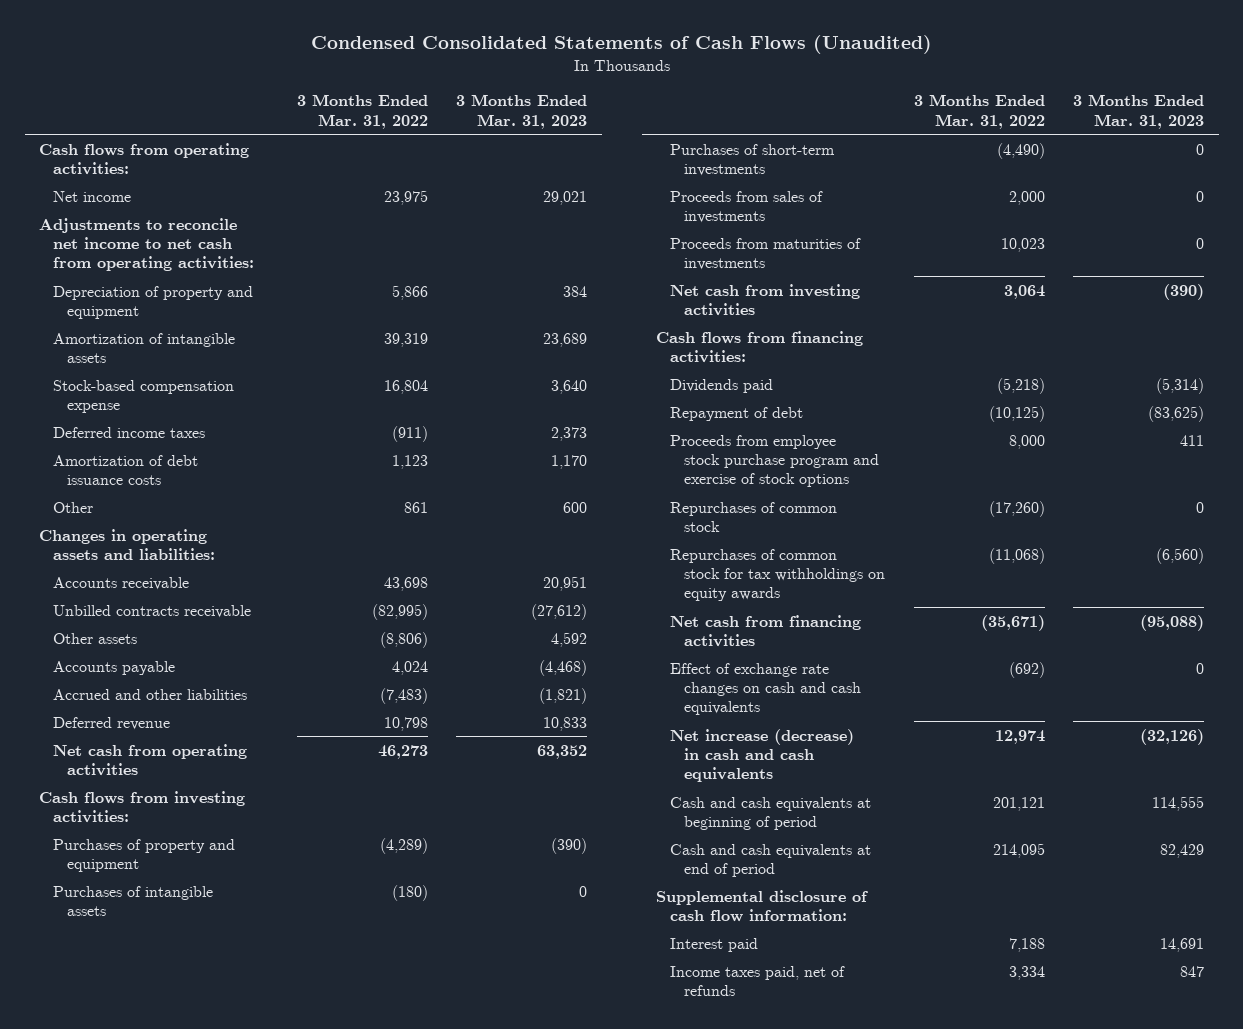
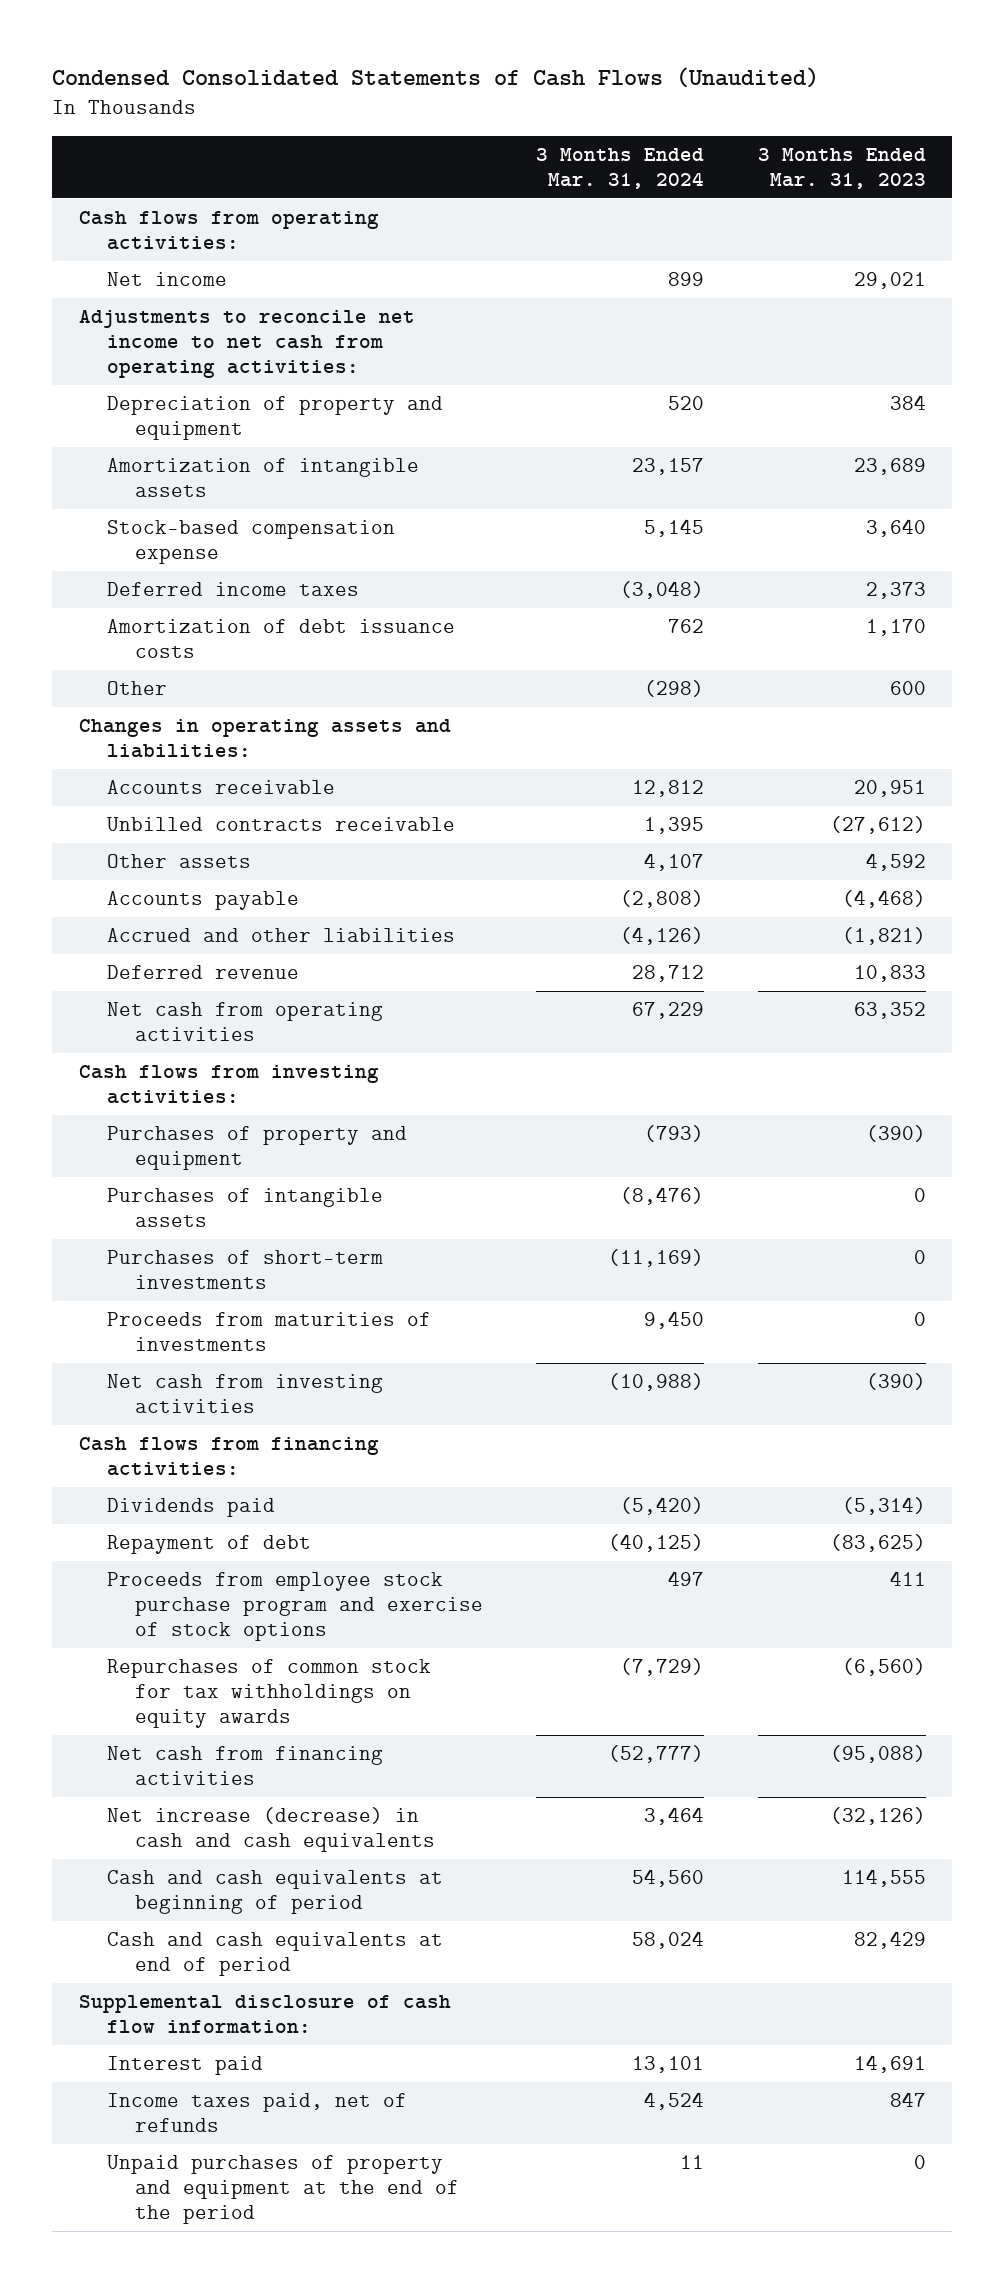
[296,94,428,129] 3 Months Ended Mar. 31, 2022 -> none
none -> [536,147,705,189] 3 Months Ended Mar. 31, 2024
[669,190,823,223] Proceeds from sales of investments -> none
[669,501,837,532] Repurchases of common stock -> none
[669,662,861,716] Effect of exchange rate changes on cash and cash equivalents -> none
none -> [106,2155,459,2225] Unpaid purchases of property and equipment at the end of the period

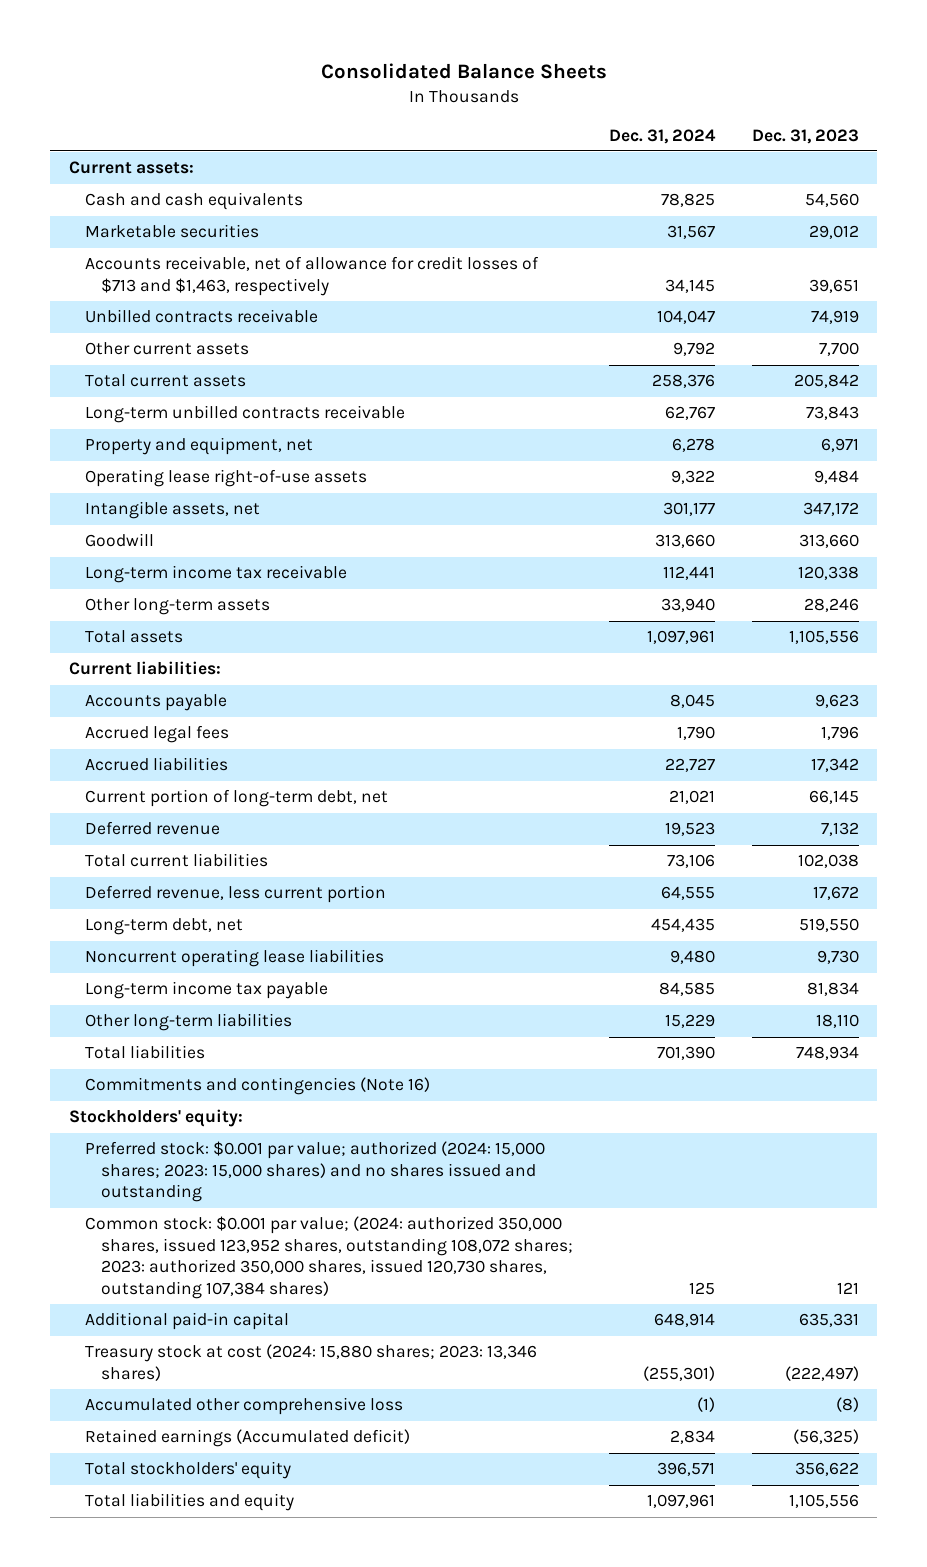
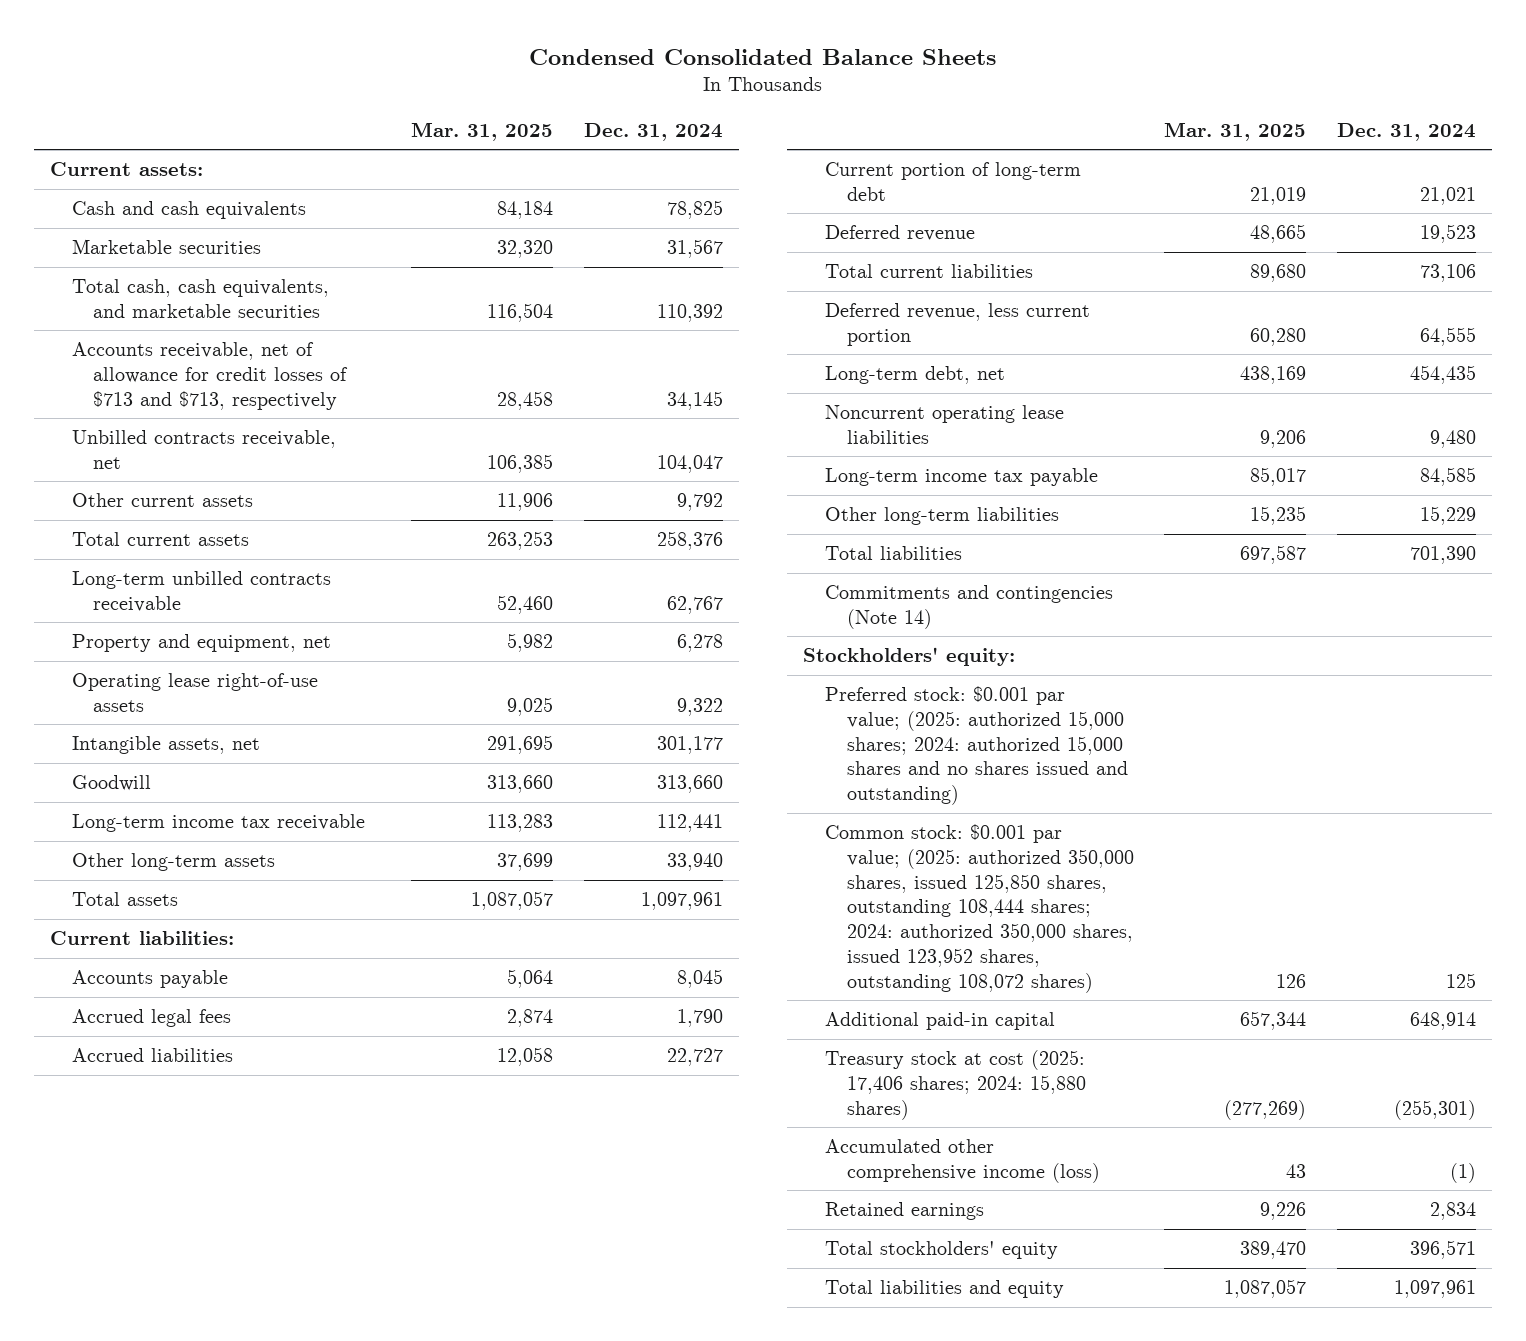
[320,62,607,79] Consolidated Balance Sheets -> [529,48,997,65] Condensed Consolidated Balance Sheets
[751,128,859,144] Dec. 31, 2023 -> none
none -> [411,121,554,141] Mar. 31, 2025
none -> [71,279,329,318] Total cash, cash equivalents, and marketable securities
[84,256,539,296] Accounts receivable, net of allowance for credit losses of $713 and $1,463, respectively -> [71,342,349,410] Accounts receivable, net of allowance for credit losses of $713 and $713, respectively
[84,309,318,324] Unbilled contracts receivable -> [71,430,336,469] Unbilled contracts receivable, net
[84,789,388,808] Current portion of long-term debt, net -> [824,162,1081,201] Current portion of long-term debt
[84,1077,430,1096] Commitments and contingencies (Note 16) -> [824,585,1113,629] Commitments and contingencies (Note 14)
[84,1141,545,1203] Preferred stock: $0.001 par value; authorized (2024: 15,000 shares; 2023: 15,000 shares) and no shares issued and outstanding -> [824,686,1128,806] Preferred stock: $0.001 par value; (2025: authorized 15,000 shares; 2024: authorized 15,000 shares and no shares issued and outstanding)
[84,1216,573,1299] Common stock: $0.001 par value; (2024: authorized 350,000 shares, issued 123,952 shares, outstanding 108,072 shares; 2023: authorized 350,000 shares, issued 120,730 shares, outstanding 107,384 shares) -> [824,824,1134,993] Common stock: $0.001 par value; (2025: authorized 350,000 shares, issued 125,850 shares, outstanding 108,444 shares; 2024: authorized 350,000 shares, issued 123,952 shares, outstanding 108,072 shares)
[84,1344,537,1381] Treasury stock at cost (2024: 15,880 shares; 2023: 13,346 shares) -> [824,1050,1086,1120] Treasury stock at cost (2025: 17,406 shares; 2024: 15,880 shares)
[84,1397,403,1416] Accumulated other comprehensive loss -> [824,1139,1100,1183] Accumulated other comprehensive income (loss)
[84,1429,410,1448] Retained earnings (Accumulated deficit) -> [824,1202,984,1221] Retained earnings

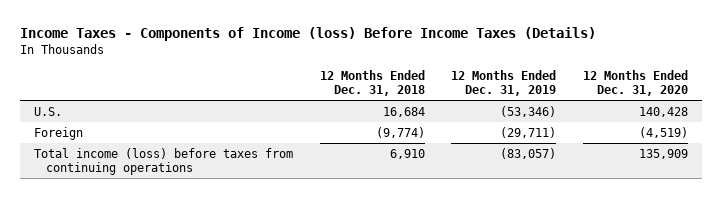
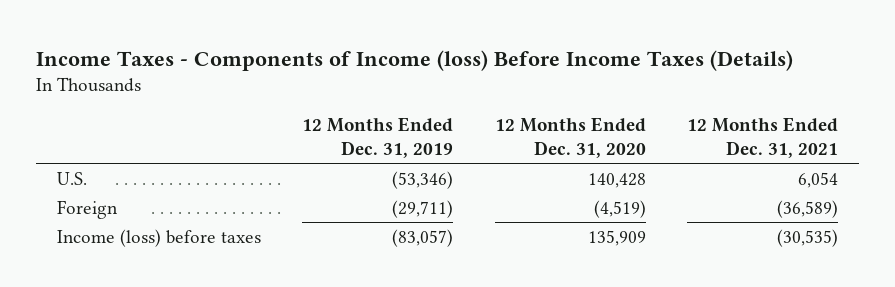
[319,70,425,97] 12 Months Ended Dec. 31, 2018 -> none
none -> [687,117,839,159] 12 Months Ended Dec. 31, 2021
[33,147,293,175] Total income (loss) before taxes from continuing operations -> [56,228,261,247] Income (loss) before taxes

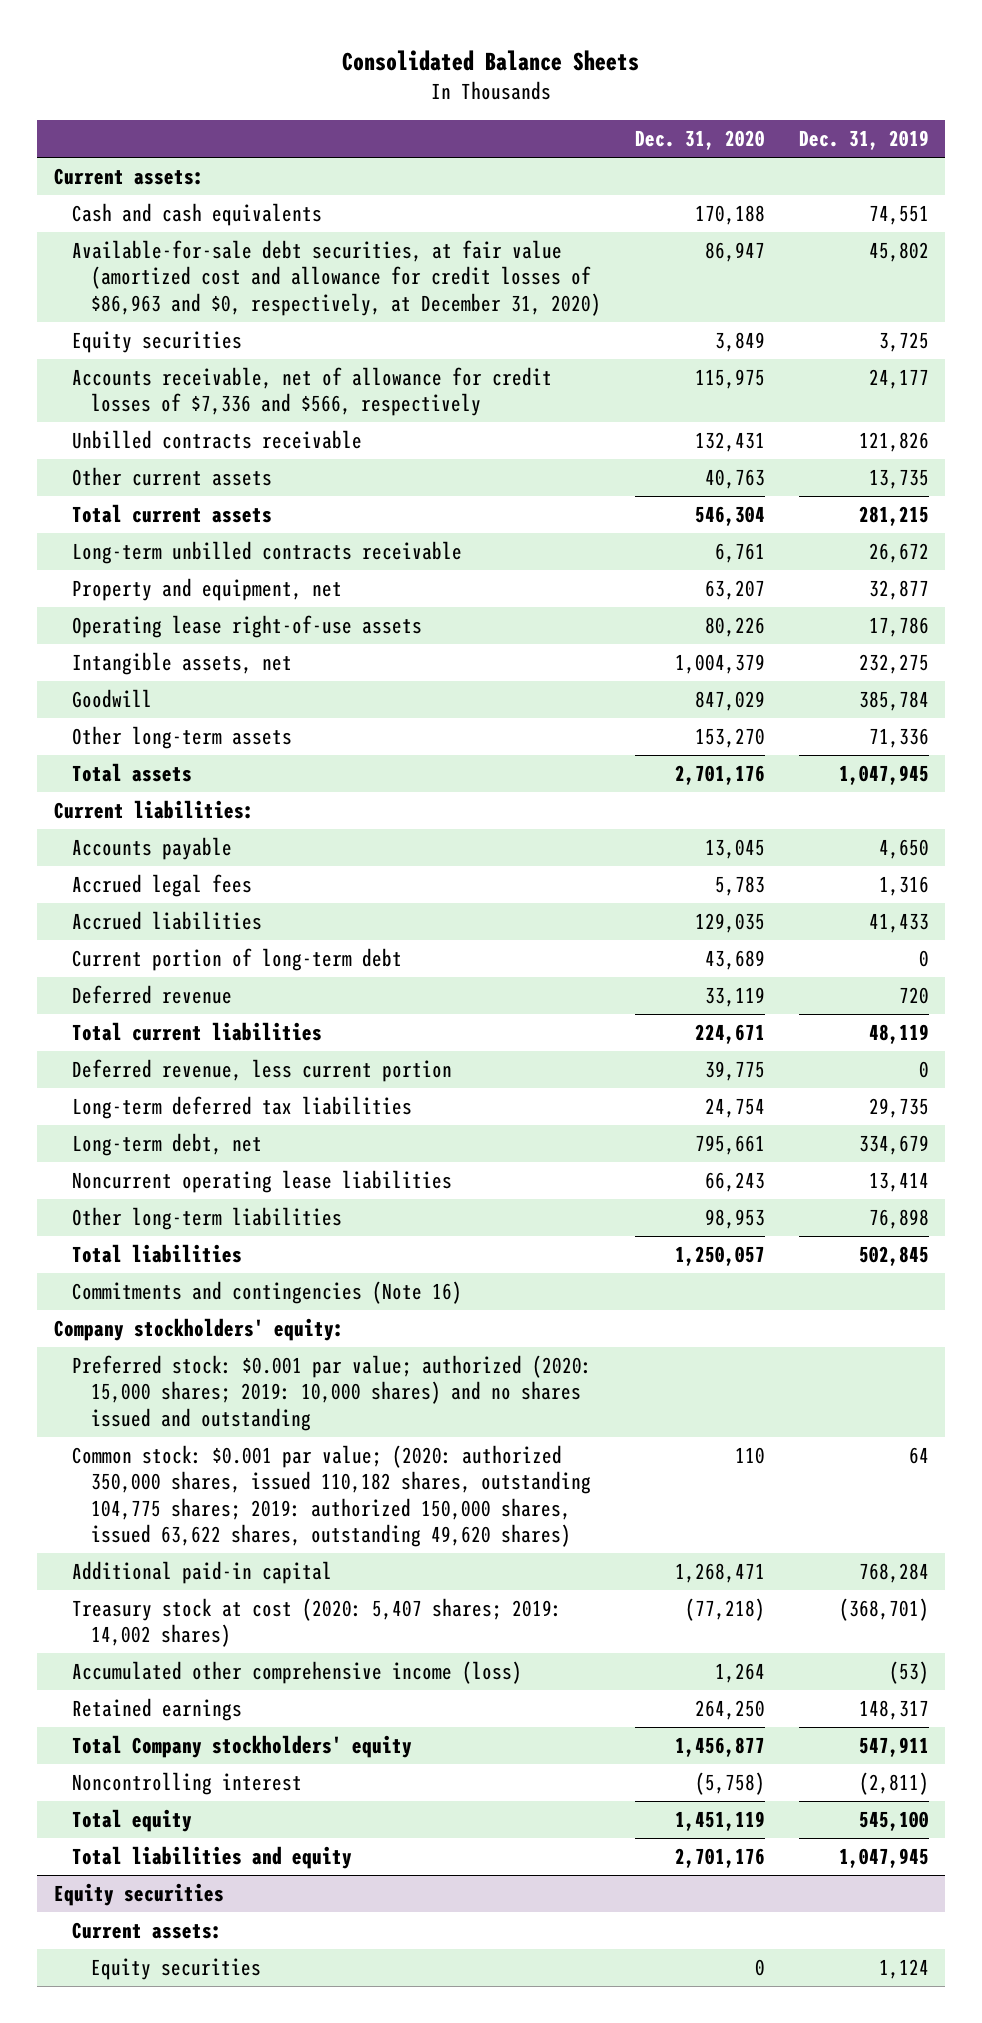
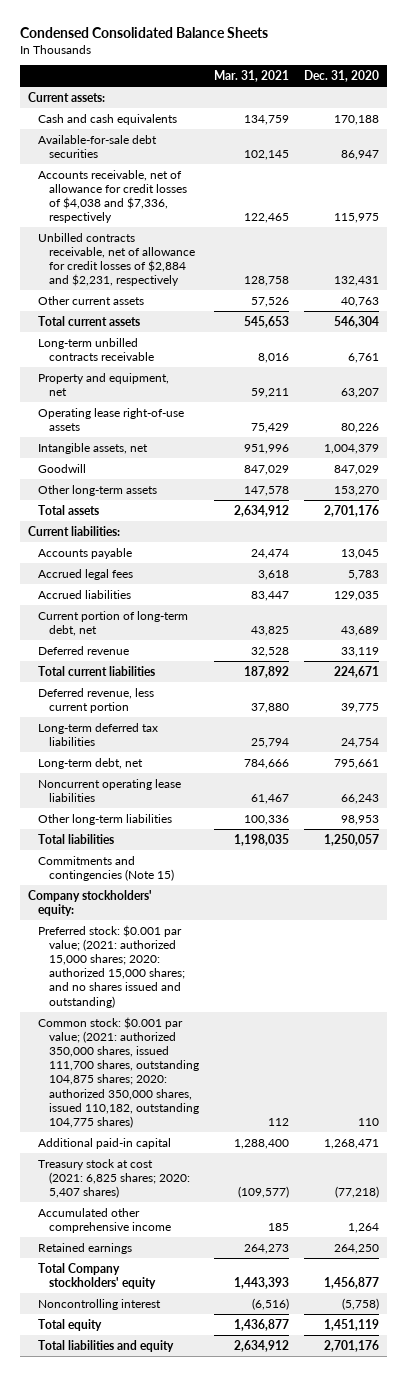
[342,49,640,71] Consolidated Balance Sheets -> [20,27,269,39] Condensed Consolidated Balance Sheets
[798,129,929,150] Dec. 31, 2019 -> none
none -> [213,69,289,82] Mar. 31, 2021
[72,330,243,353] Equity securities -> none
[72,239,601,316] Available-for-sale debt securities, at fair value (amortized cost and allowance for credit losses of $86,963 and $0, respectively, at December 31, 2020) -> [38,134,158,158] Available-for-sale debt securities
[72,366,553,417] Accounts receivable, net of allowance for credit losses of $7,336 and $566, respectively -> [38,169,187,224] Accounts receivable, net of allowance for credit losses of $4,038 and $7,336, respectively
[72,429,363,449] Unbilled contracts receivable -> [38,232,195,287] Unbilled contracts receivable, net of allowance for credit losses of $2,884 and $2,231, respectively
[72,947,403,971] Current portion of long-term debt -> [38,610,189,636] Current portion of long-term debt, net
[72,1280,463,1304] Commitments and contingencies (Note 16) -> [38,855,174,881] Commitments and contingencies (Note 15)
[72,1354,593,1431] Preferred stock: $0.001 par value; authorized (2020: 15,000 shares; 2019: 10,000 shares) and no shares issued and outstanding -> [38,924,185,1008] Preferred stock: $0.001 par value; (2021: authorized 15,000 shares; 2020: authorized 15,000 shares; and no shares issued and outstanding)
[72,1444,591,1547] Common stock: $0.001 par value; (2020: authorized 350,000 shares, issued 110,182 shares, outstanding 104,775 shares; 2019: authorized 150,000 shares, issued 63,622 shares, outstanding 49,620 shares) -> [38,1016,199,1128] Common stock: $0.001 par value; (2021: authorized 350,000 shares, issued 111,700 shares, outstanding 104,875 shares; 2020: authorized 350,000 shares, issued 110,182, outstanding 104,775 shares)
[72,1597,563,1648] Treasury stock at cost (2020: 5,407 shares; 2019: 14,002 shares) -> [38,1158,190,1198] Treasury stock at cost (2021: 6,825 shares; 2020: 5,407 shares)
[72,1660,523,1684] Accumulated other comprehensive income (loss) -> [38,1207,171,1233] Accumulated other comprehensive income
[53,1882,224,1906] Equity securities -> none
[72,1921,223,1939] Current assets: -> none
[90,1957,261,1980] Equity securities -> none

